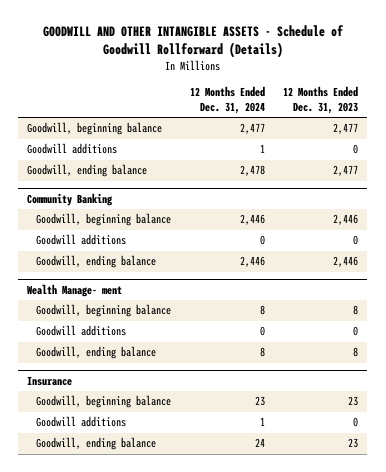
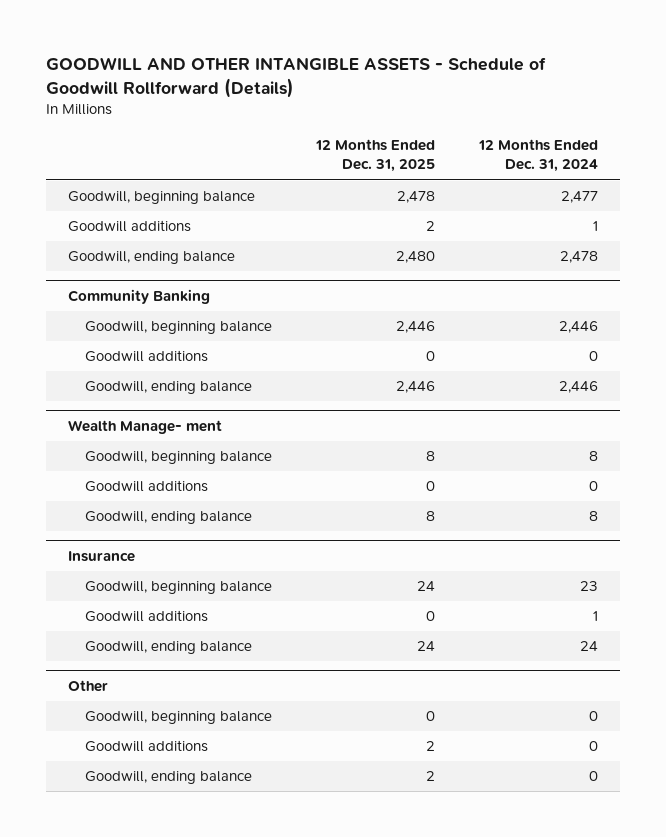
[283,86,359,115] 12 Months Ended Dec. 31, 2023 -> none
none -> [314,138,435,173] 12 Months Ended Dec. 31, 2025
none -> [68,680,109,693] Other
none -> [84,711,272,725] Goodwill, beginning balance
none -> [84,740,208,753] Goodwill additions
none -> [84,771,252,785] Goodwill, ending balance

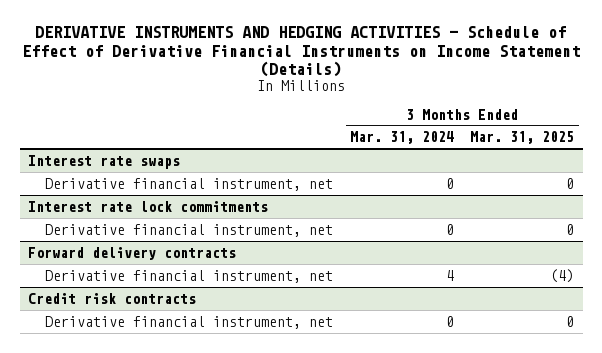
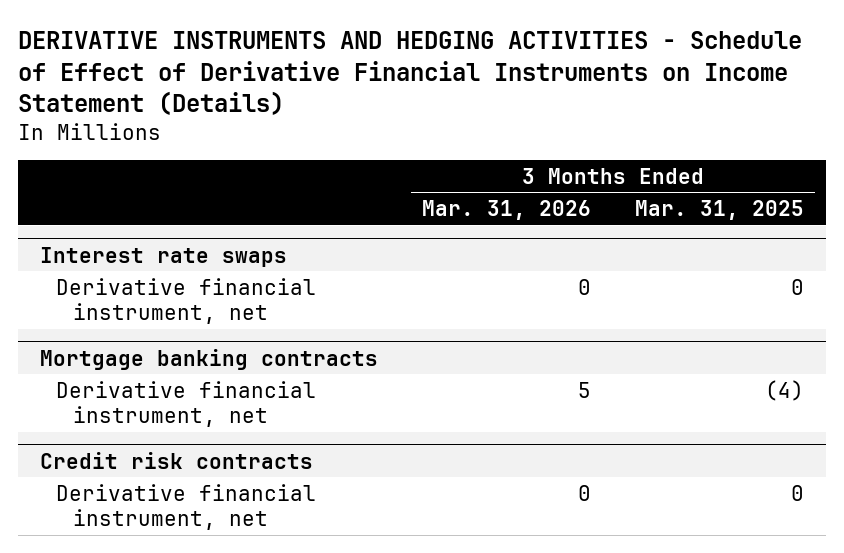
[349,131,454,145] Mar. 31, 2024 -> none
none -> [421,200,591,221] Mar. 31, 2026
[27,200,268,212] Interest rate lock commitments -> none
[44,223,333,237] Derivative financial instrument, net -> none
[27,246,236,260] Forward delivery contracts -> none
none -> [39,348,378,370] Mortgage banking contracts

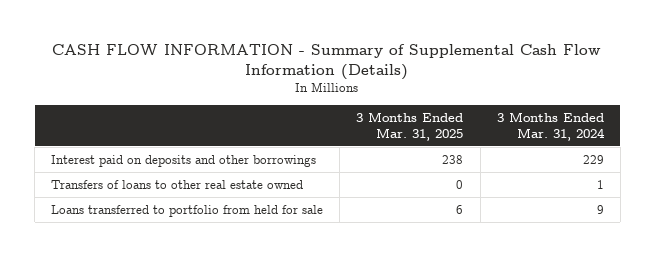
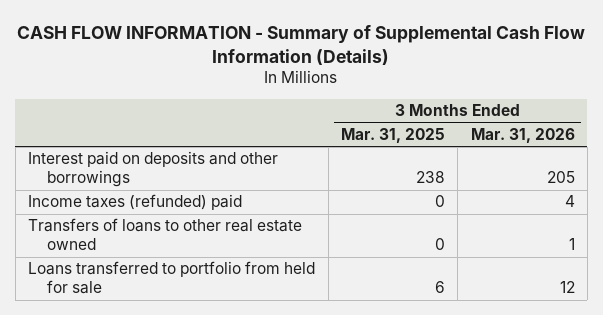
[496,112,605,141] 3 Months Ended Mar. 31, 2024 -> none
none -> [470,127,575,143] Mar. 31, 2026
none -> [28,194,243,211] Income taxes (refunded) paid

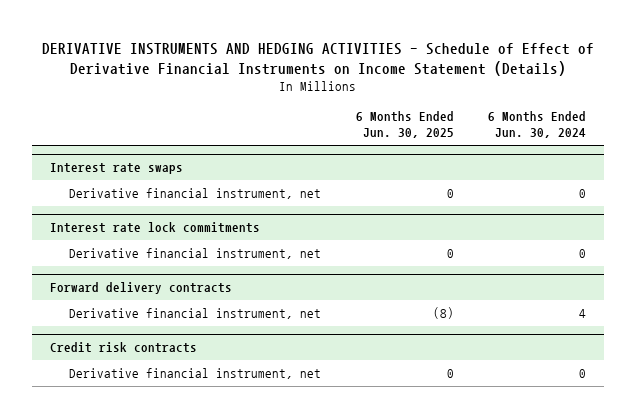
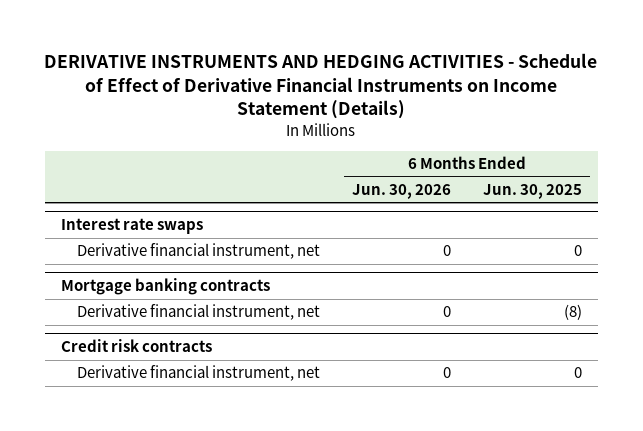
[488,111,587,139] 6 Months Ended Jun. 30, 2024 -> none
none -> [351,183,451,199] Jun. 30, 2026
[49,222,260,234] Interest rate lock commitments -> none
[68,248,321,260] Derivative financial instrument, net -> none
[49,282,232,295] Forward delivery contracts -> none
none -> [60,278,270,296] Mortgage banking contracts

